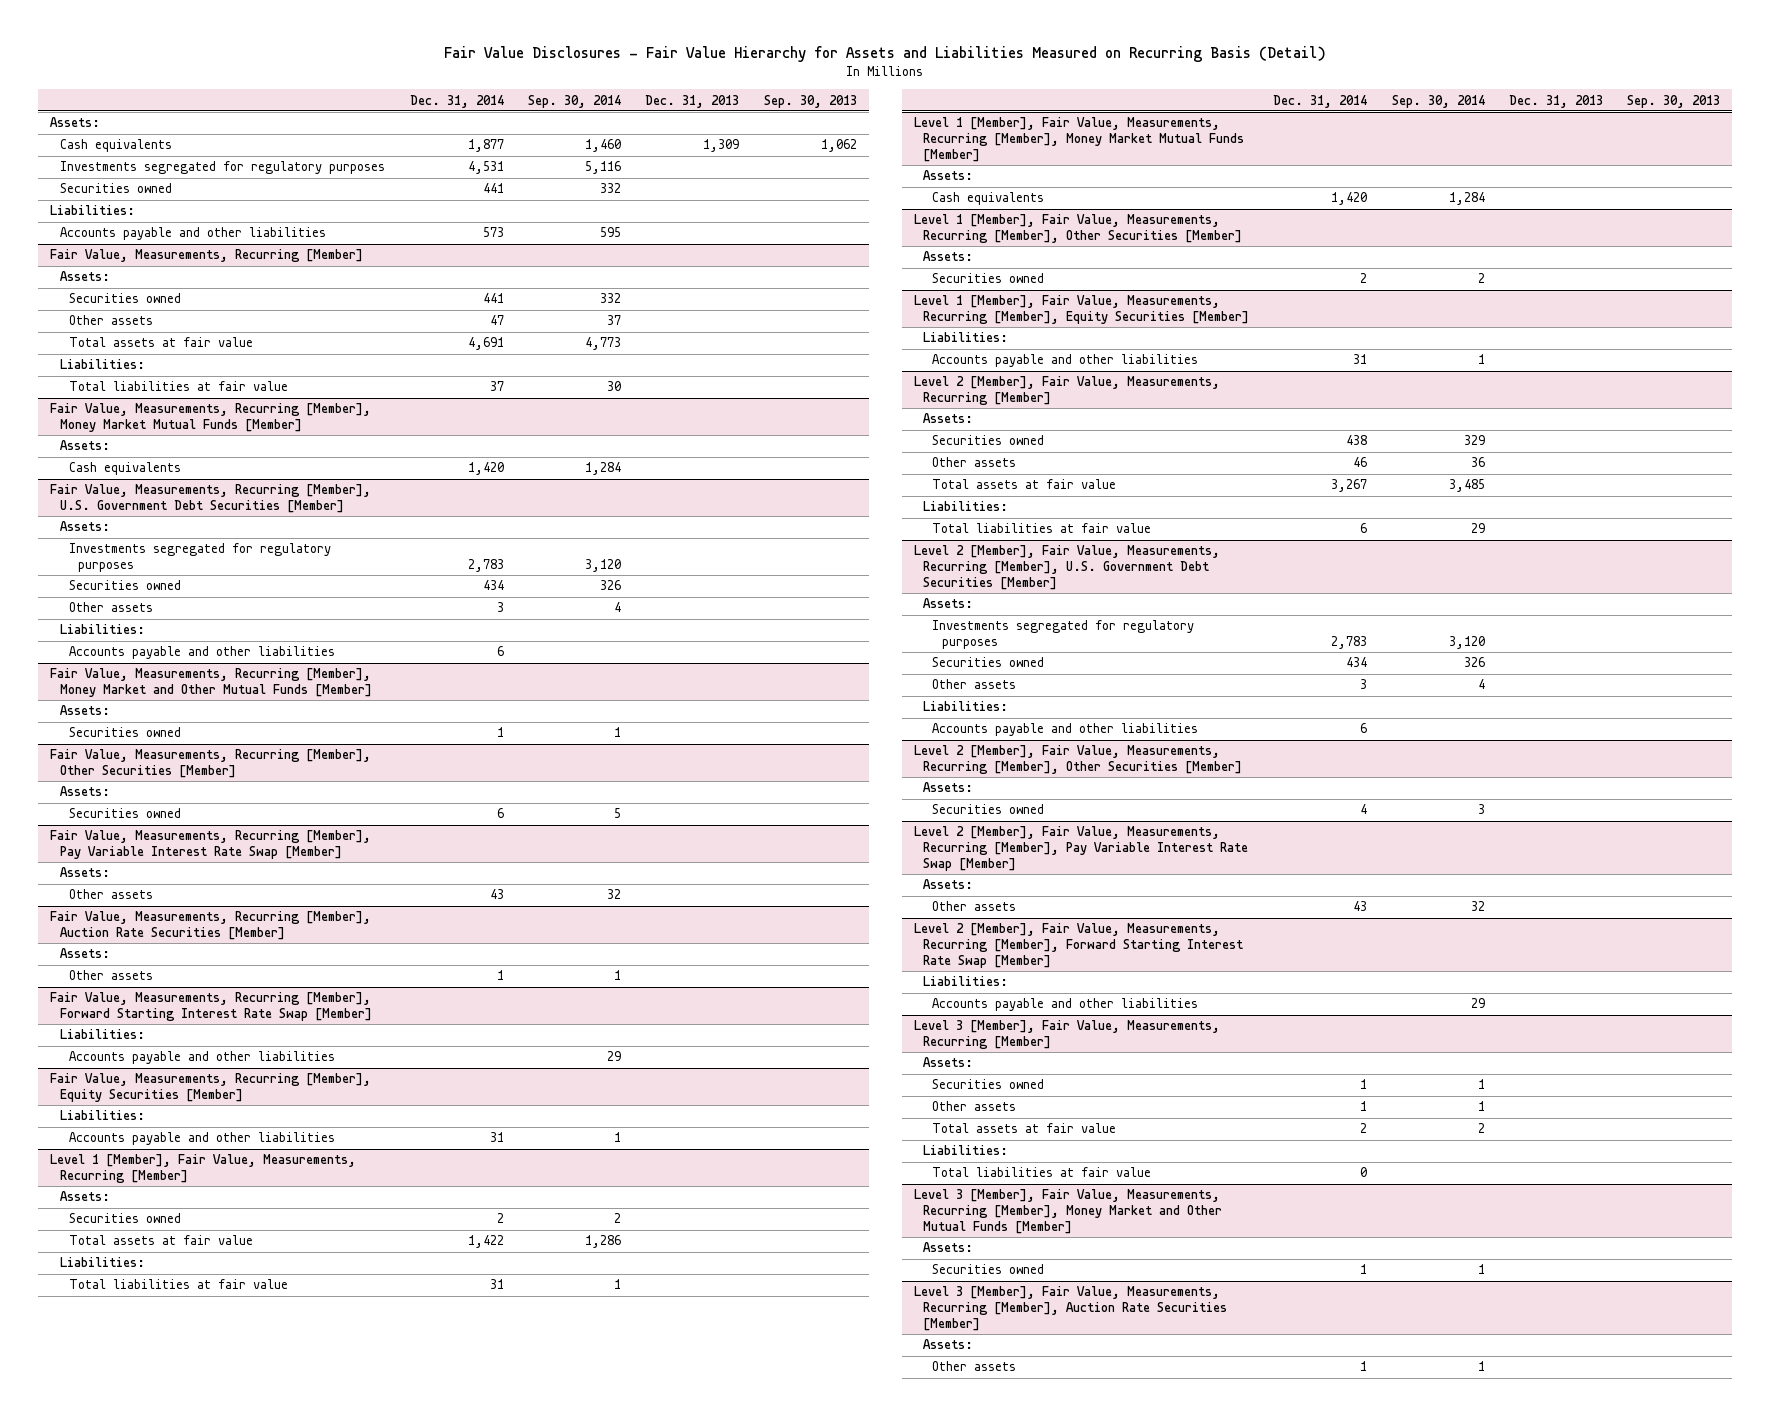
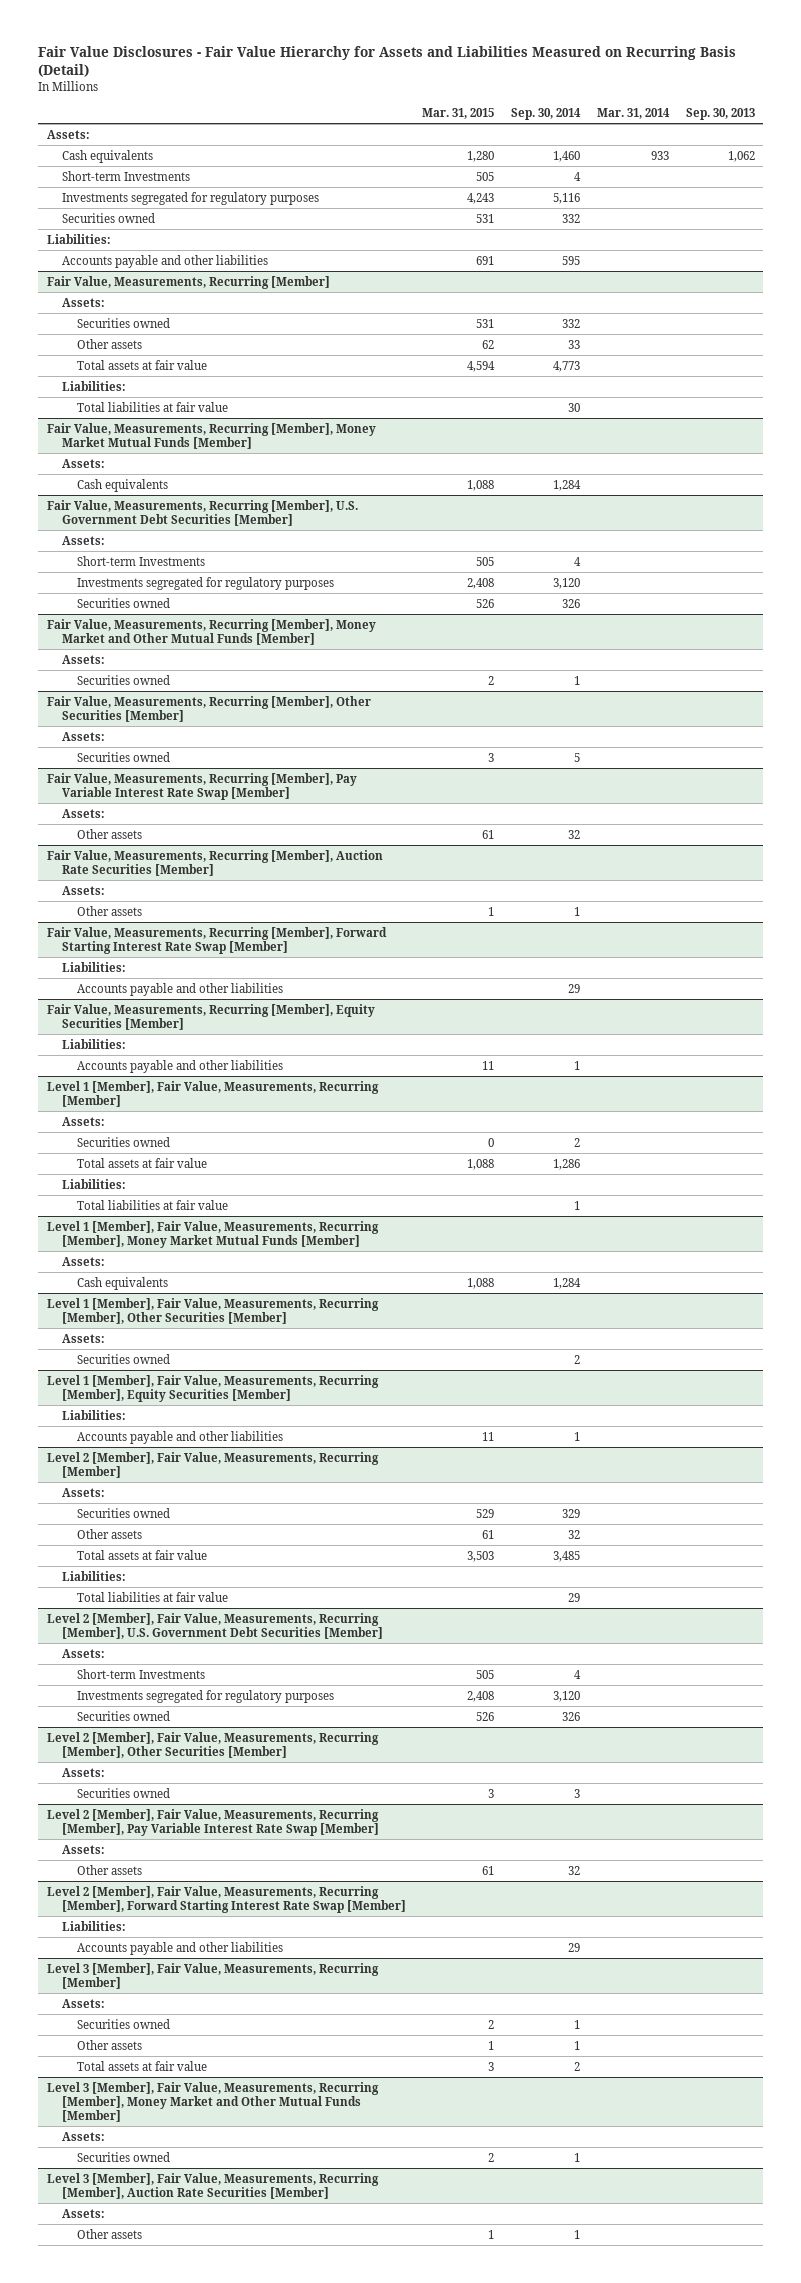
[409,94,504,108] Dec. 31, 2014 -> none
[645,94,740,108] Dec. 31, 2013 -> none
none -> [422,108,495,120] Mar. 31, 2015
none -> [596,108,670,120] Mar. 31, 2014
none -> [61,170,190,181] Short-term Investments
[607,315,622,326] 37 -> [568,339,581,349] 33
none -> [76,555,205,566] Short-term Investments
[68,602,153,613] Other assets -> none
[59,624,145,635] Liabilities: -> none
[68,646,335,660] Accounts payable and other liabilities -> none
[1470,457,1485,468] 36 -> [568,1529,581,1539] 32
none -> [76,1668,205,1679] Short-term Investments
[932,679,1017,690] Other assets -> none
[923,701,1009,712] Liabilities: -> none
[932,723,1199,737] Accounts payable and other liabilities -> none
[923,1145,1009,1156] Liabilities: -> none
[932,1167,1152,1178] Total liabilities at fair value -> none

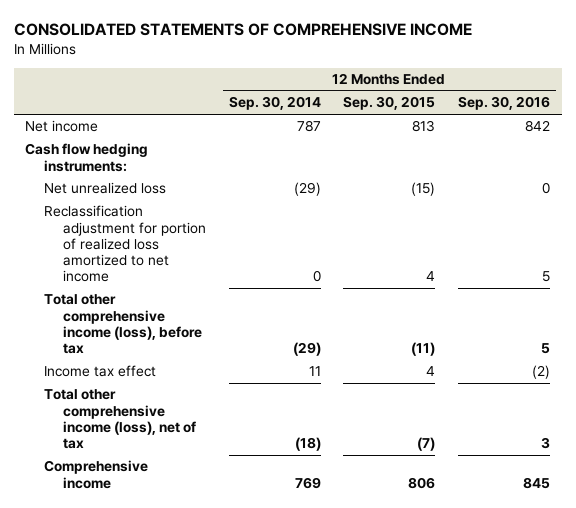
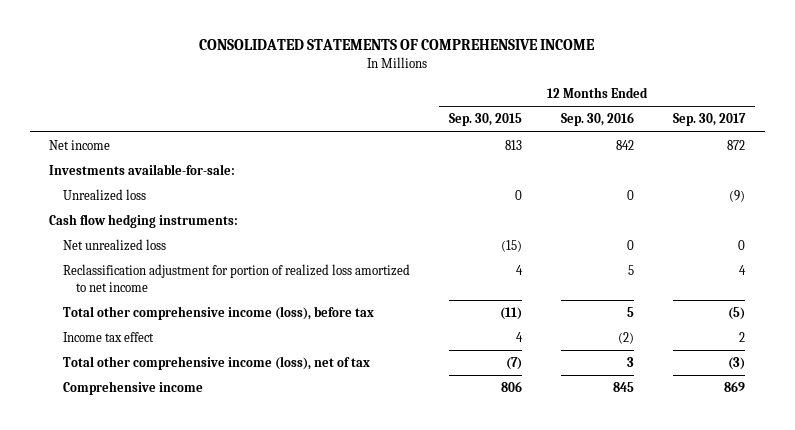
[228,96,321,111] Sep. 30, 2014 -> none
none -> [673,113,747,127] Sep. 30, 2017
none -> [49,164,236,176] Investments available-for-sale:
none -> [62,189,146,202] Unrealized loss

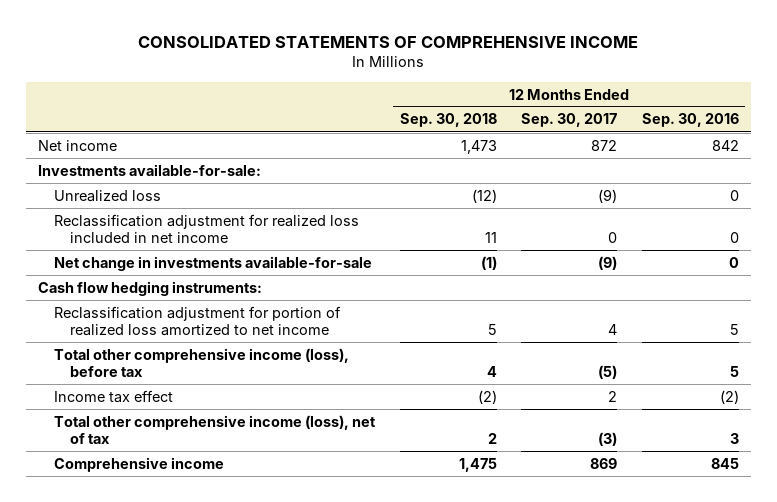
[448,113,522,127] Sep. 30, 2015 -> none
none -> [399,113,497,128] Sep. 30, 2018
none -> [53,213,359,243] Reclassification adjustment for realized loss included in net income
none -> [53,255,372,271] Net change in investments available-for-sale
[62,239,166,252] Net unrealized loss -> none

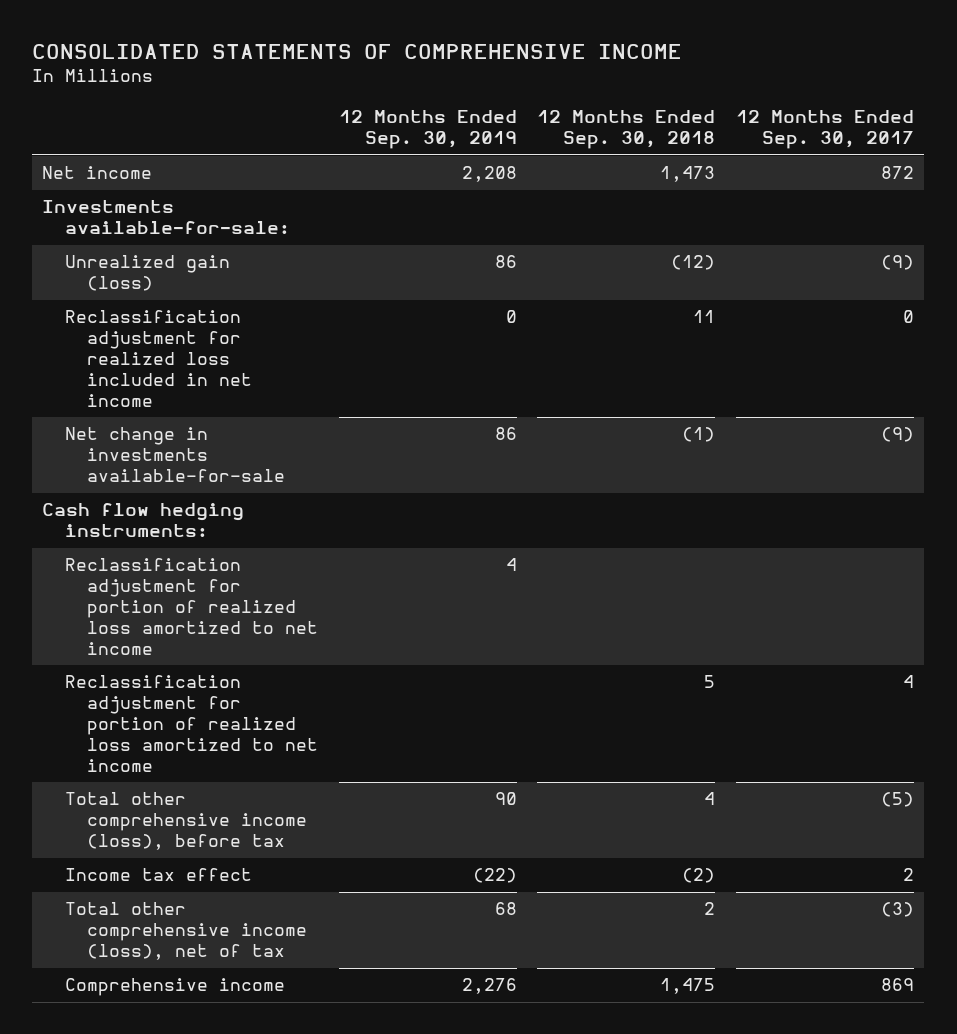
[641,113,739,128] Sep. 30, 2016 -> none
none -> [338,110,517,150] 12 Months Ended Sep. 30, 2019
[53,189,161,202] Unrealized loss -> [64,255,230,292] Unrealized gain (loss)
none -> [64,558,318,656] Reclassification adjustment for portion of realized loss amortized to net income

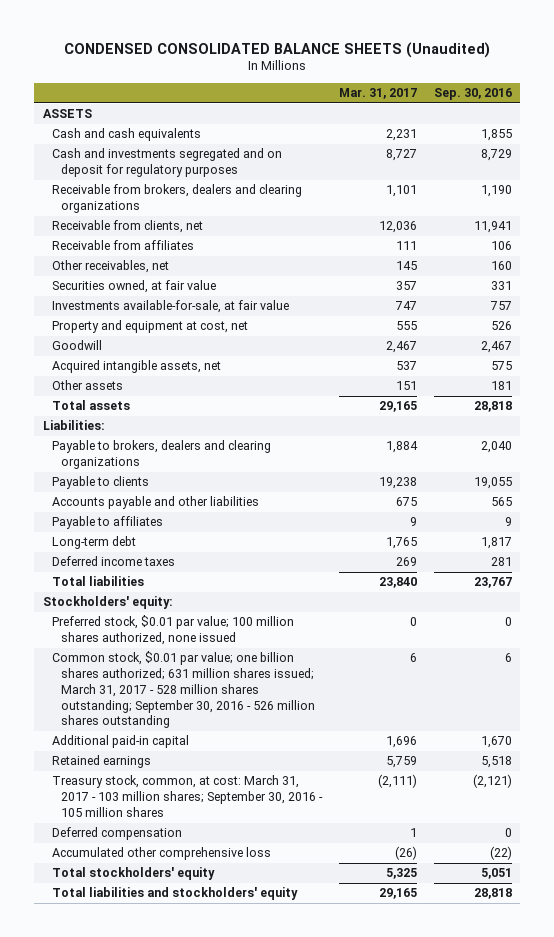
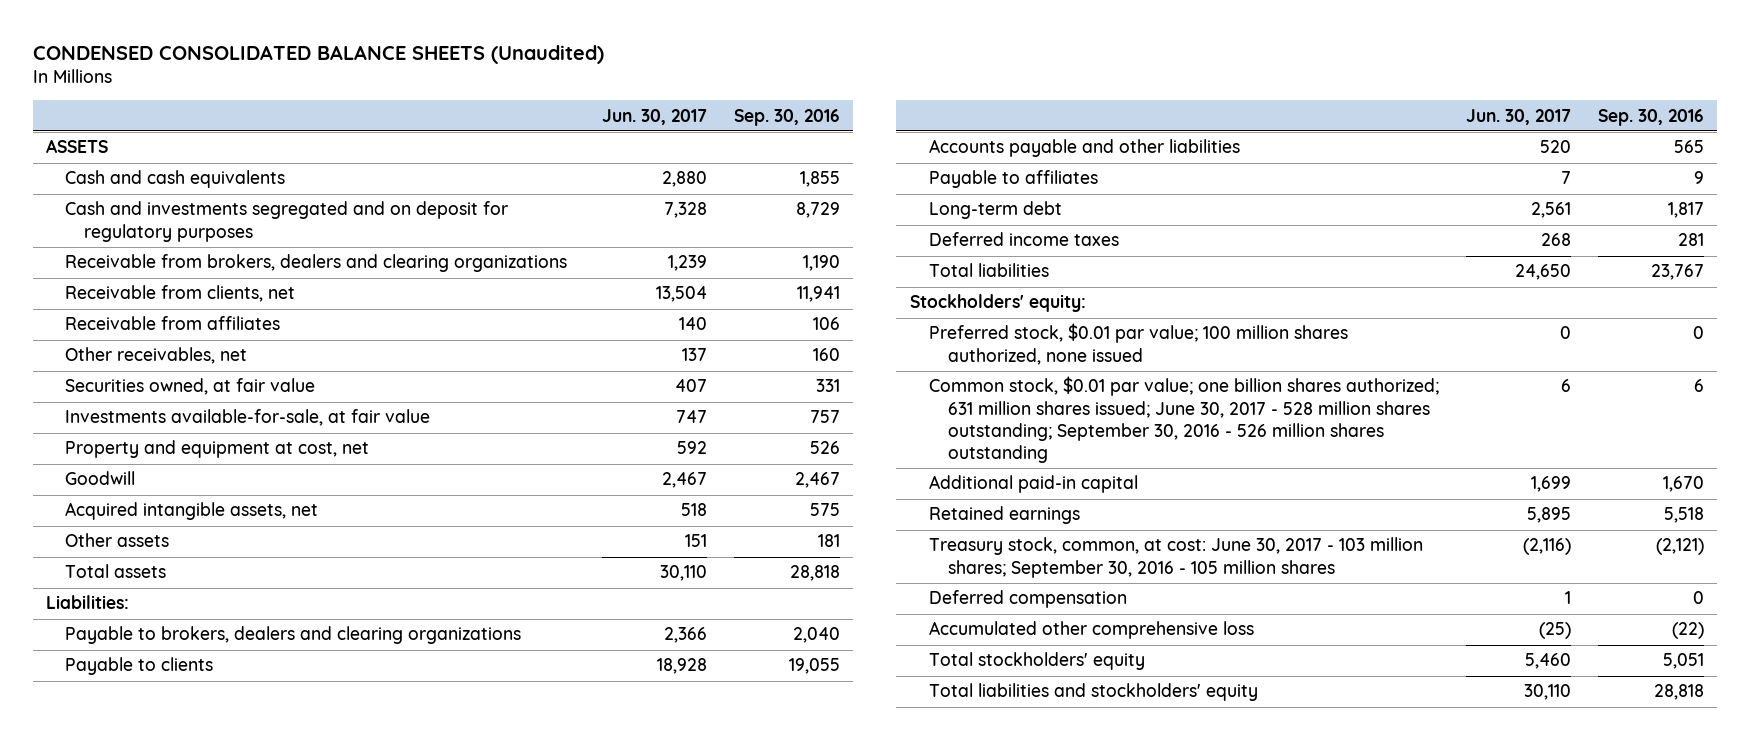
[339,88,418,100] Mar. 31, 2017 -> none
none -> [601,108,707,125] Jun. 30, 2017
[51,651,316,729] Common stock, $0.01 par value; one billion shares authorized; 631 million shares issued; March 31, 2017 - 528 million shares outstanding; September 30, 2016 - 526 million shares outstanding -> [928,376,1439,464] Common stock, $0.01 par value; one billion shares authorized; 631 million shares issued; June 30, 2017 - 528 million shares outstanding; September 30, 2016 - 526 million shares outstanding
[51,775,324,817] Treasury stock, common, at cost: March 31, 2017 - 103 million shares; September 30, 2016 - 105 million shares -> [928,537,1423,578] Treasury stock, common, at cost: June 30, 2017 - 103 million shares; September 30, 2016 - 105 million shares

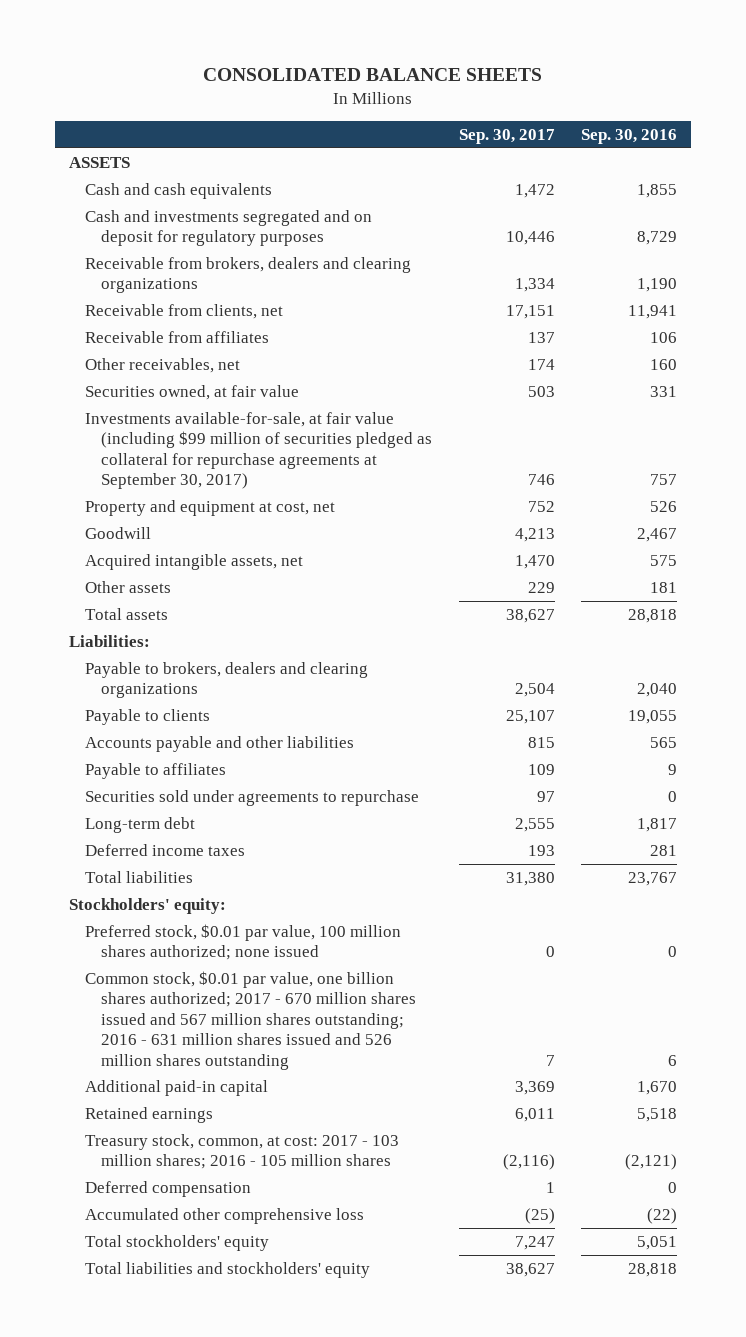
[32,44,604,64] CONDENSED CONSOLIDATED BALANCE SHEETS (Unaudited) -> [202,68,542,82] CONSOLIDATED BALANCE SHEETS
[601,108,707,125] Jun. 30, 2017 -> none
none -> [458,128,555,144] Sep. 30, 2017
[65,409,431,427] Investments available-for-sale, at fair value -> [84,411,433,490] Investments available-for-sale, at fair value (including $99 million of securities pledged as collateral for repurchase agreements at September 30, 2017)
none -> [84,789,419,806] Securities sold under agreements to repurchase
[928,323,1348,365] Preferred stock, $0.01 par value; 100 million shares authorized, none issued -> [84,923,401,961] Preferred stock, $0.01 par value, 100 million shares authorized; none issued
[928,376,1439,464] Common stock, $0.01 par value; one billion shares authorized; 631 million shares issued; June 30, 2017 - 528 million shares outstanding; September 30, 2016 - 526 million shares outstanding -> [84,970,417,1070] Common stock, $0.01 par value, one billion shares authorized; 2017 - 670 million shares issued and 567 million shares outstanding; 2016 - 631 million shares issued and 526 million shares outstanding
[928,537,1423,578] Treasury stock, common, at cost: June 30, 2017 - 103 million shares; September 30, 2016 - 105 million shares -> [84,1133,399,1170] Treasury stock, common, at cost: 2017 - 103 million shares; 2016 - 105 million shares

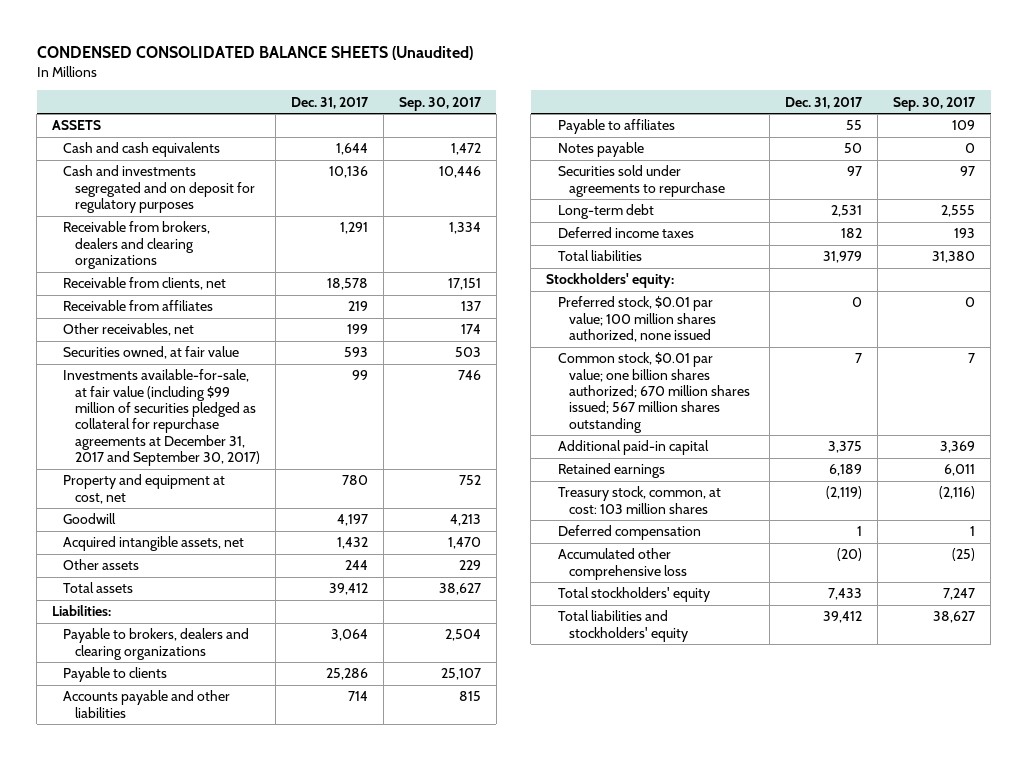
[202,68,542,82] CONSOLIDATED BALANCE SHEETS -> [36,45,473,60] CONDENSED CONSOLIDATED BALANCE SHEETS (Unaudited)
[581,128,678,144] Sep. 30, 2016 -> none
none -> [290,96,369,109] Dec. 31, 2017
[84,411,433,490] Investments available-for-sale, at fair value (including $99 million of securities pledged as collateral for repurchase agreements at September 30, 2017) -> [63,369,260,467] Investments available-for-sale, at fair value (including $99 million of securities pledged as collateral for repurchase agreements at December 31, 2017 and September 30, 2017)
none -> [557,142,644,158] Notes payable
[84,923,401,961] Preferred stock, $0.01 par value, 100 million shares authorized; none issued -> [557,296,717,342] Preferred stock, $0.01 par value; 100 million shares authorized, none issued
[84,970,417,1070] Common stock, $0.01 par value, one billion shares authorized; 2017 - 670 million shares issued and 567 million shares outstanding; 2016 - 631 million shares issued and 526 million shares outstanding -> [557,352,751,433] Common stock, $0.01 par value; one billion shares authorized; 670 million shares issued; 567 million shares outstanding
[84,1133,399,1170] Treasury stock, common, at cost: 2017 - 103 million shares; 2016 - 105 million shares -> [557,486,721,514] Treasury stock, common, at cost: 103 million shares

